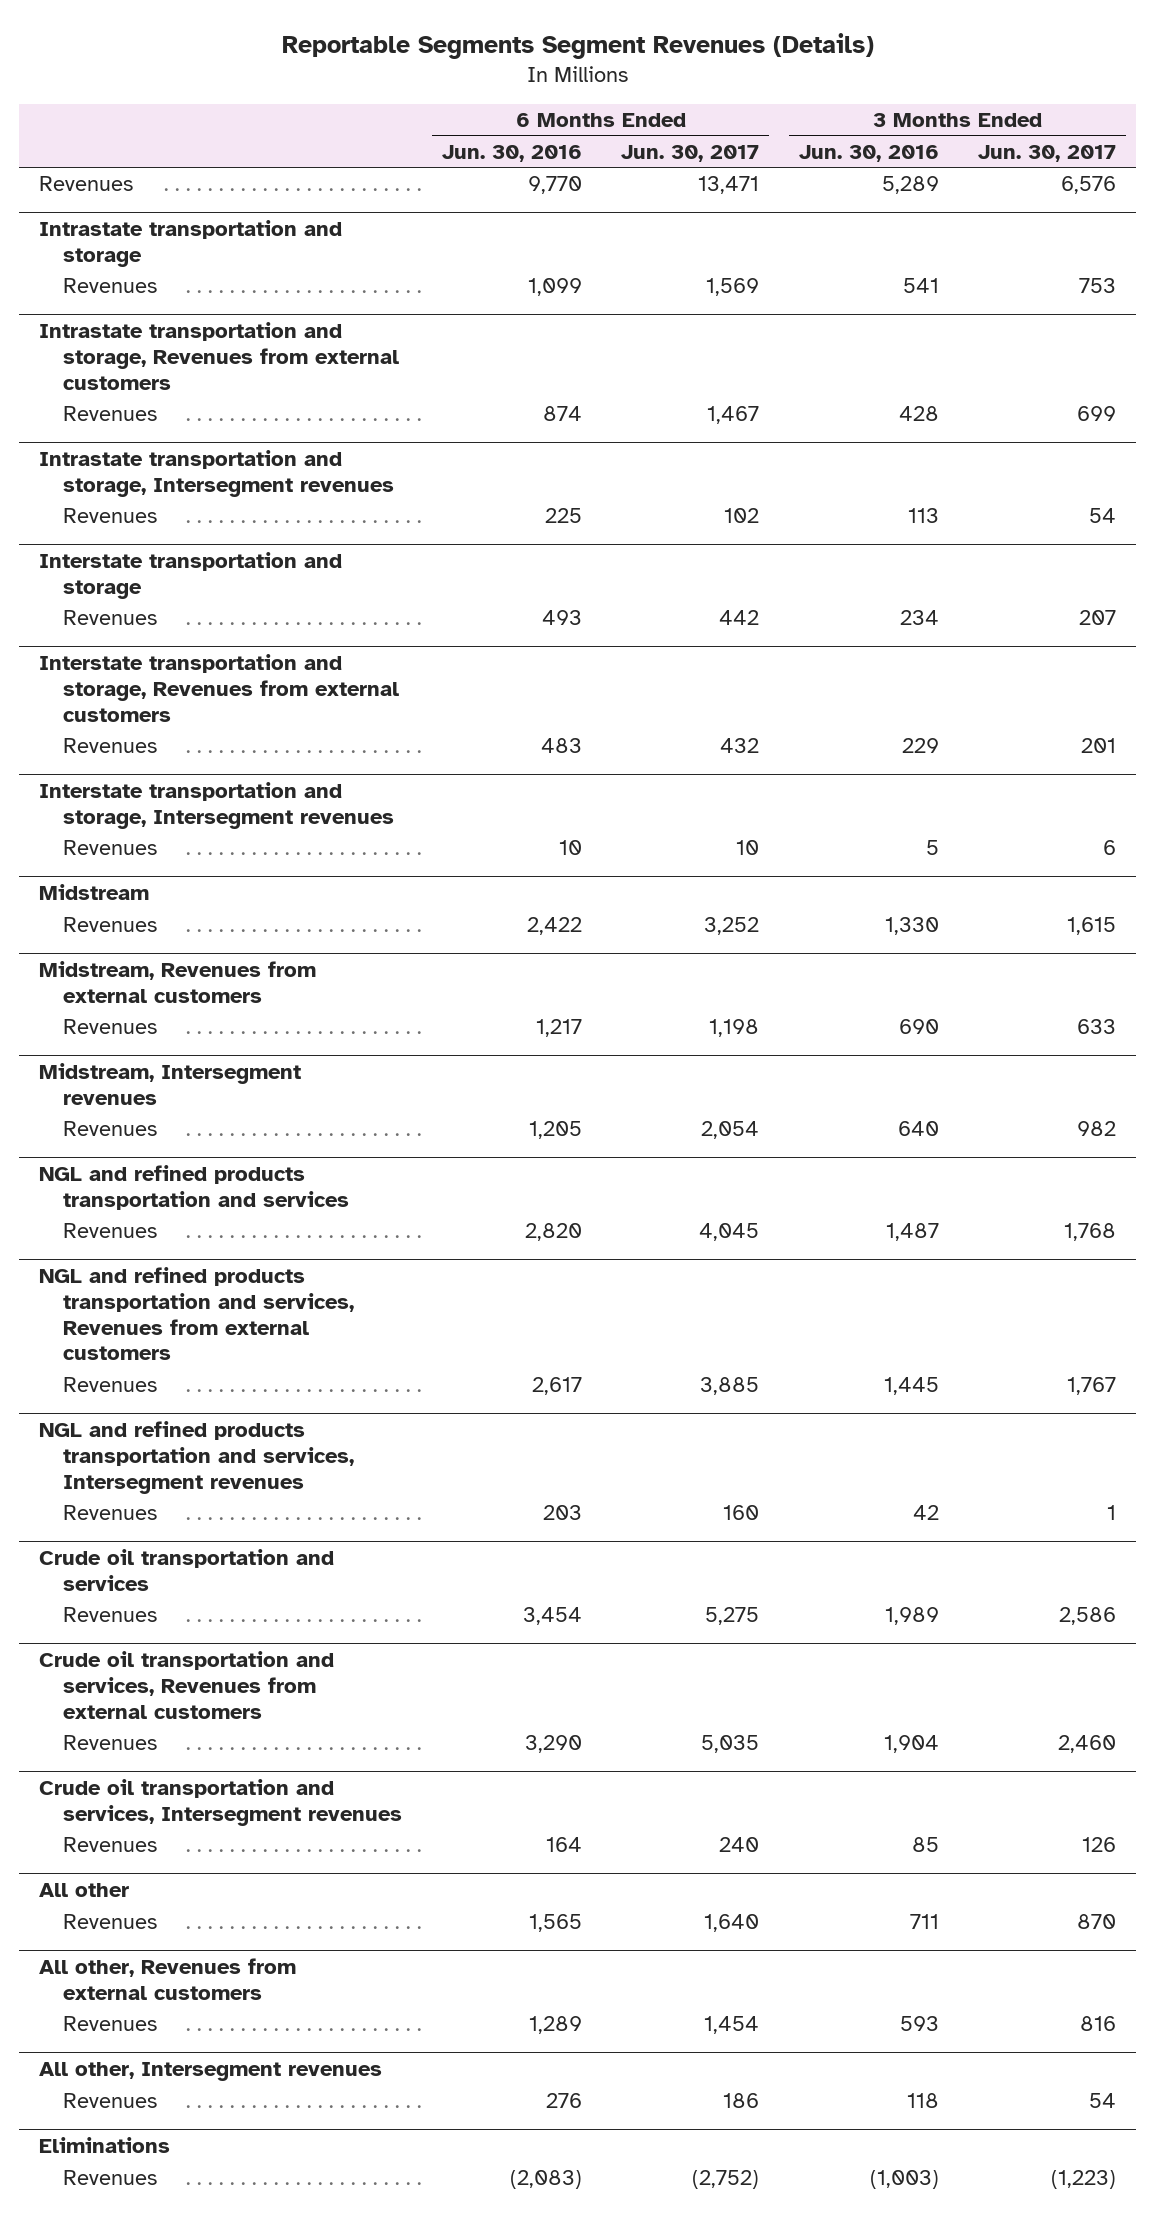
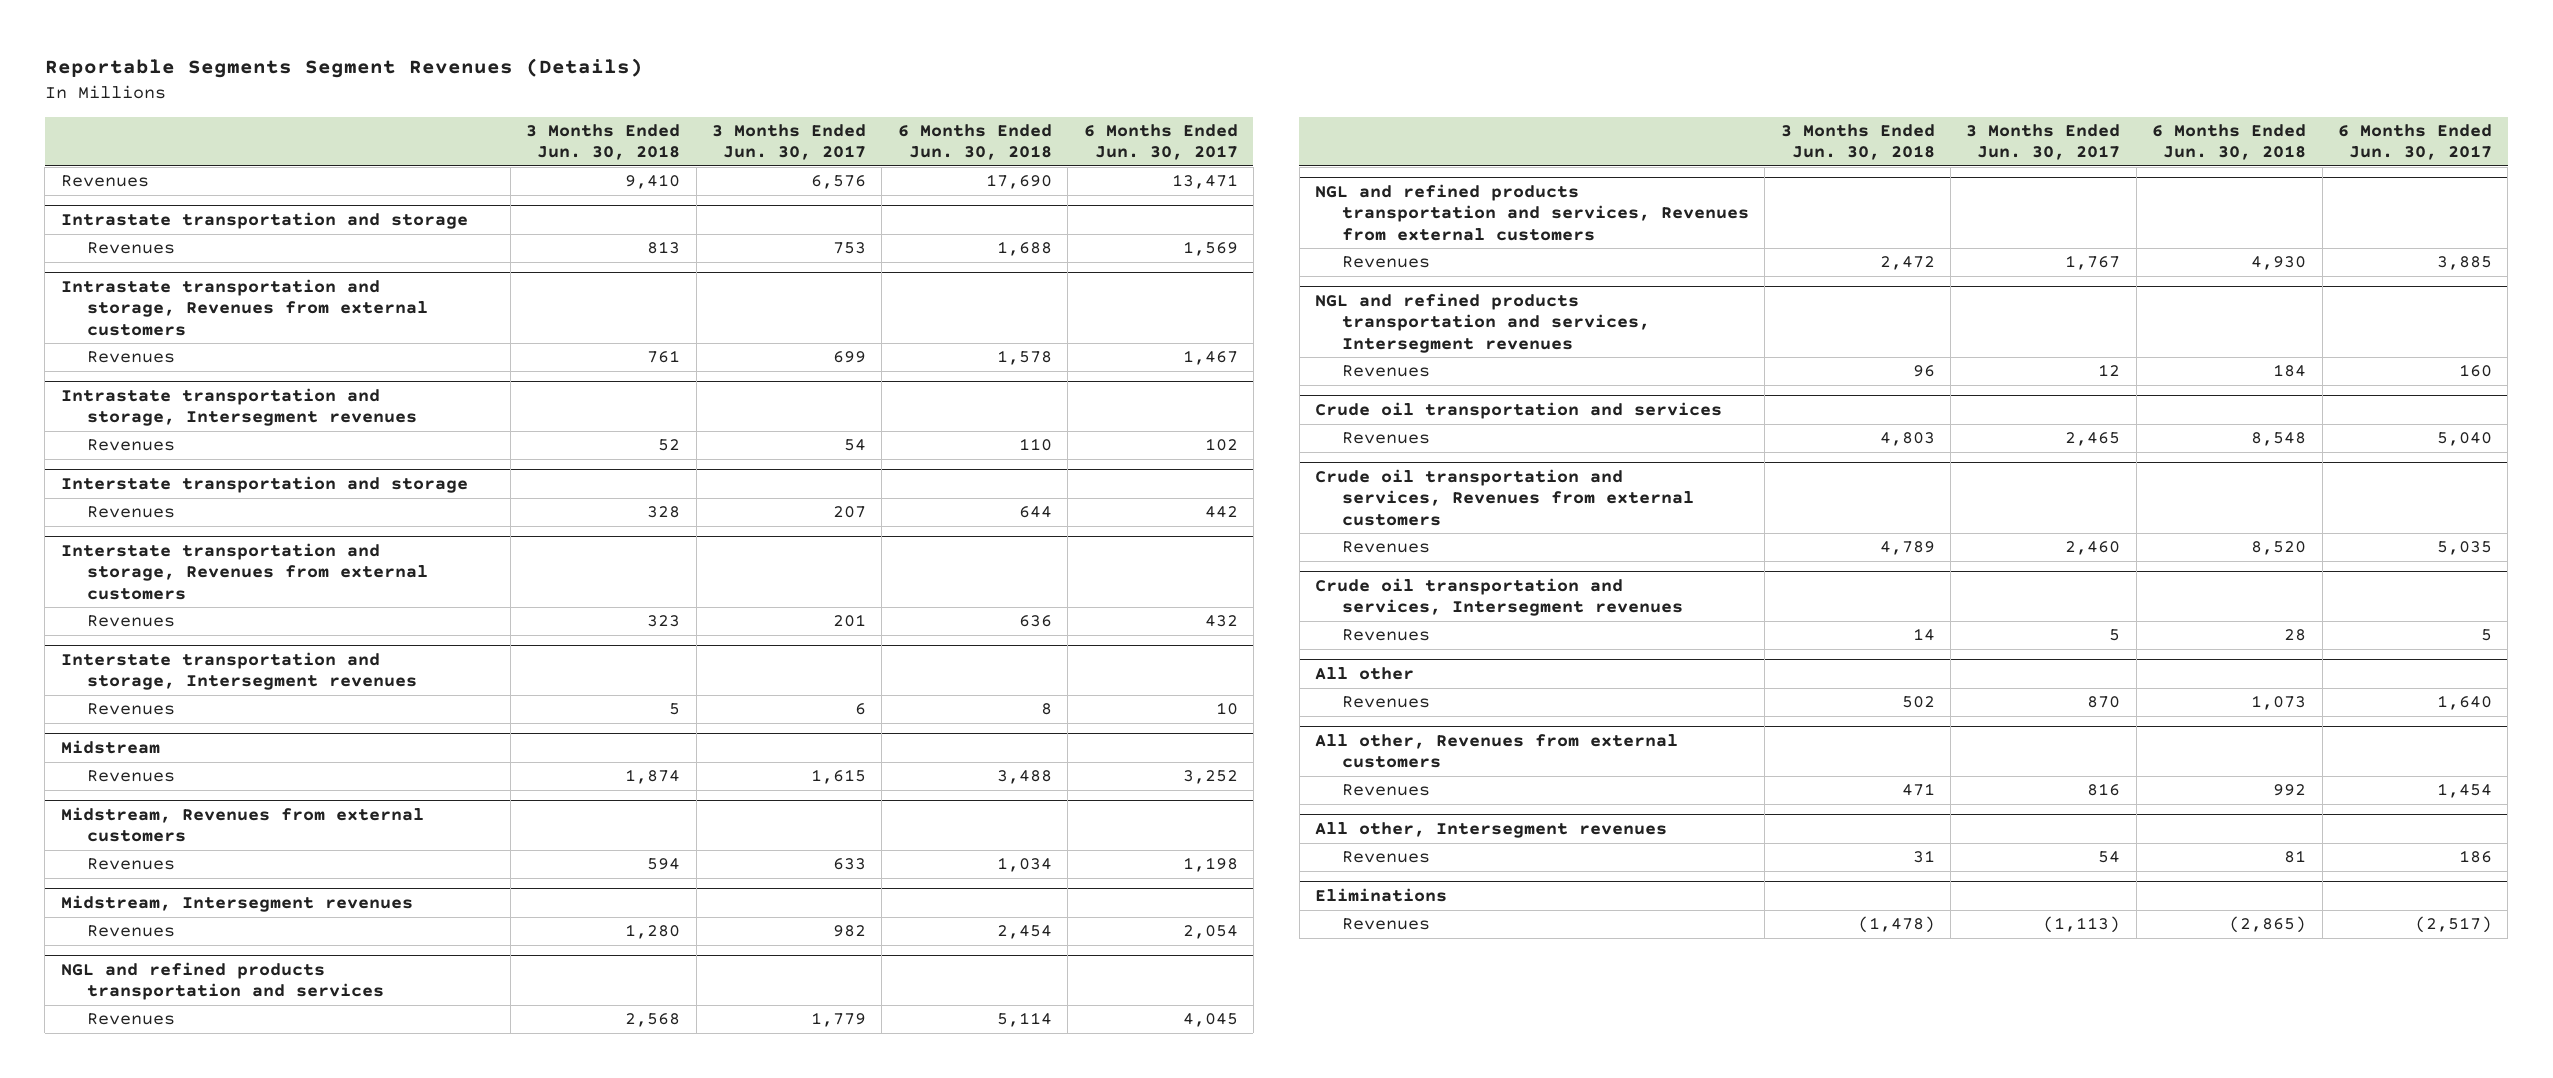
[441,144,582,162] Jun. 30, 2016 -> none
[798,144,939,162] Jun. 30, 2016 -> none
none -> [526,124,681,161] 3 Months Ended Jun. 30, 2018
none -> [897,124,1052,161] 6 Months Ended Jun. 30, 2018
[1064,1223,1117,1242] 1,768 -> [811,1012,867,1028] 1,779
[1107,1505,1117,1521] 1 -> [2098,364,2121,377] 12
[705,1607,760,1626] 5,275 -> [2437,432,2493,447] 5,040
[1059,1607,1117,1626] 2,586 -> [2065,432,2121,447] 2,465
[719,1837,760,1853] 240 -> [2481,629,2493,642] 5
[1082,1837,1117,1853] 126 -> [2109,629,2121,642] 5
[692,2170,760,2190] (2,752) -> [2415,916,2493,934] (2,517)
[1051,2170,1117,2190] (1,223) -> [2043,916,2121,934] (1,113)

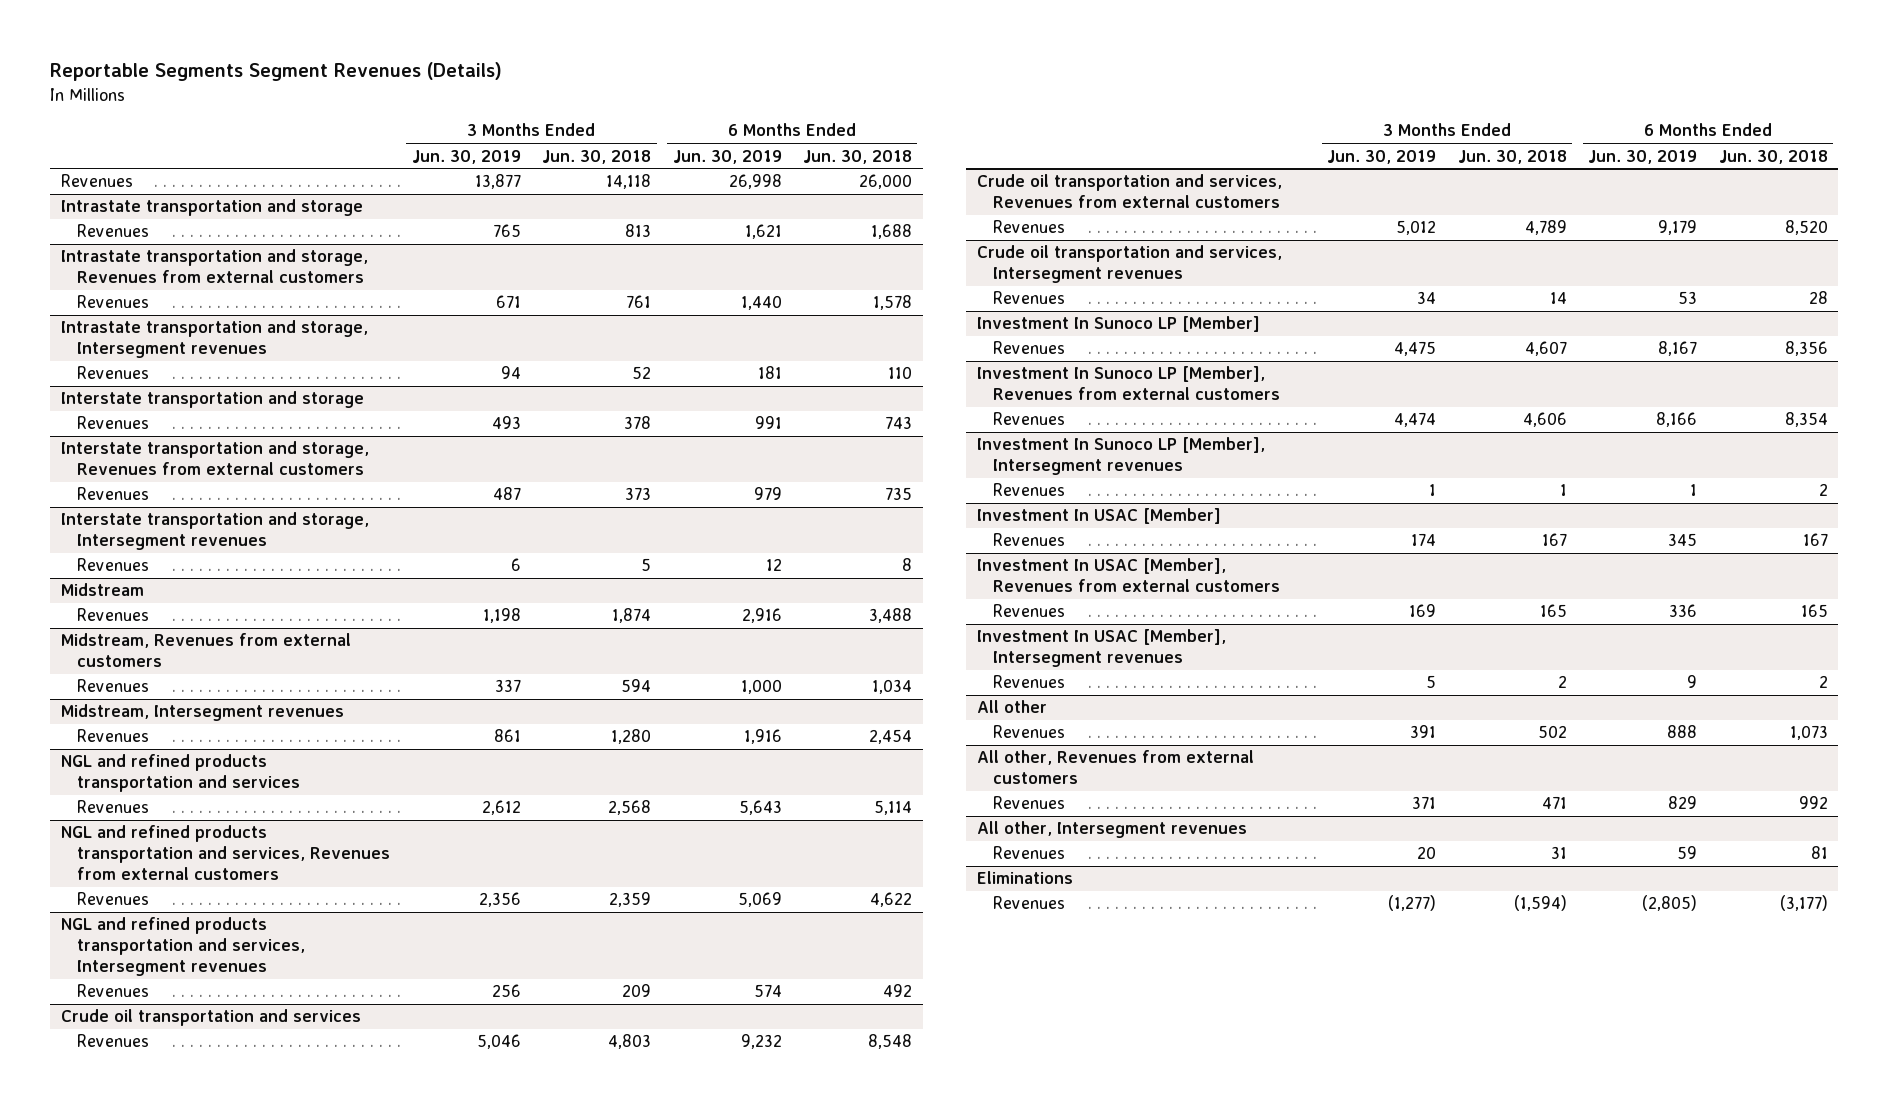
[712,124,867,161] 3 Months Ended Jun. 30, 2017 -> none
[1083,124,1238,161] 6 Months Ended Jun. 30, 2017 -> none
none -> [411,149,521,164] Jun. 30, 2019
none -> [672,149,782,164] Jun. 30, 2019
[625,174,681,190] 9,410 -> [606,174,652,190] 14,118
[985,174,1052,190] 17,690 -> [859,174,913,190] 26,000
[647,506,681,519] 328 -> [624,416,652,430] 378
[1018,506,1052,519] 644 -> [885,416,913,430] 743
[647,615,681,628] 323 -> [625,487,652,501] 373
[1018,615,1052,628] 636 -> [885,487,913,501] 735
[1879,256,1935,271] 2,472 -> [609,892,652,908] 2,359
[2251,256,2307,271] 4,930 -> [870,892,913,908] 4,622
[1912,365,1935,378] 96 -> [622,984,652,998] 209
[2273,364,2307,378] 184 -> [883,984,913,998] 492
none -> [976,316,1260,333] Investment In Sunoco LP [Member]
none -> [992,341,1065,355] Revenues
none -> [976,366,1280,401] Investment In Sunoco LP [Member], Revenues from external customers
none -> [992,412,1065,426] Revenues
none -> [976,437,1265,476] Investment In Sunoco LP [Member], Intersegment revenues
none -> [992,483,1065,497] Revenues
none -> [976,508,1221,525] Investment In USAC [Member]
none -> [992,533,1065,547] Revenues
none -> [976,558,1280,593] Investment In USAC [Member], Revenues from external customers
none -> [992,604,1065,618] Revenues
none -> [976,629,1226,668] Investment In USAC [Member], Intersegment revenues
none -> [992,675,1065,689] Revenues
[1857,916,1935,934] (1,478) -> [1513,895,1567,912] (1,594)
[2229,916,2307,934] (2,865) -> [1779,895,1828,912] (3,177)

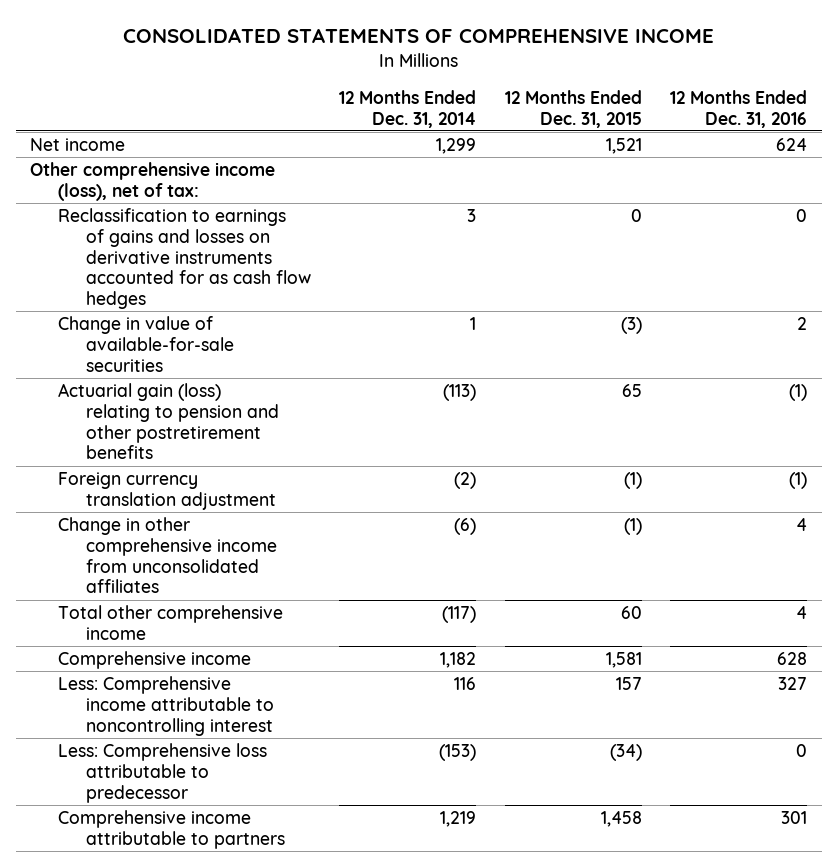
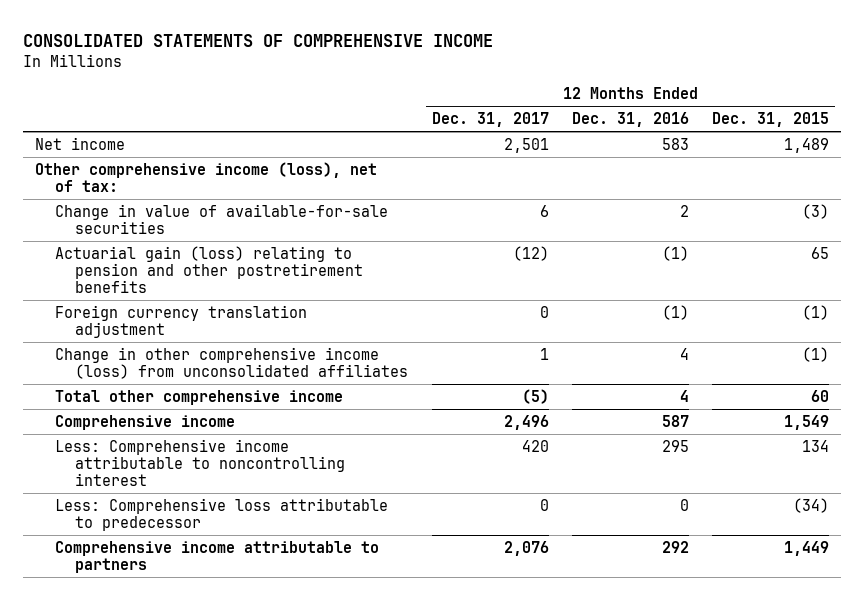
[339,89,477,128] 12 Months Ended Dec. 31, 2014 -> none
none -> [431,112,549,128] Dec. 31, 2017
[605,137,642,154] 1,521 -> [784,137,830,153] 1,489
[776,137,808,151] 624 -> [662,137,690,150] 583
[57,207,311,310] Reclassification to earnings of gains and losses on derivative instruments accounted for as cash flow hedges -> none
[57,516,277,594] Change in other comprehensive income from unconsolidated affiliates -> [55,346,409,379] Change in other comprehensive income (loss) from unconsolidated affiliates
[605,651,642,668] 1,581 -> [784,414,830,430] 1,549
[777,651,808,665] 628 -> [662,414,690,427] 587
[615,676,642,690] 157 -> [802,439,830,452] 134
[778,676,808,690] 327 -> [662,439,690,452] 295
[600,810,642,827] 1,458 -> [784,540,830,556] 1,449
[781,810,808,824] 301 -> [662,540,690,553] 292

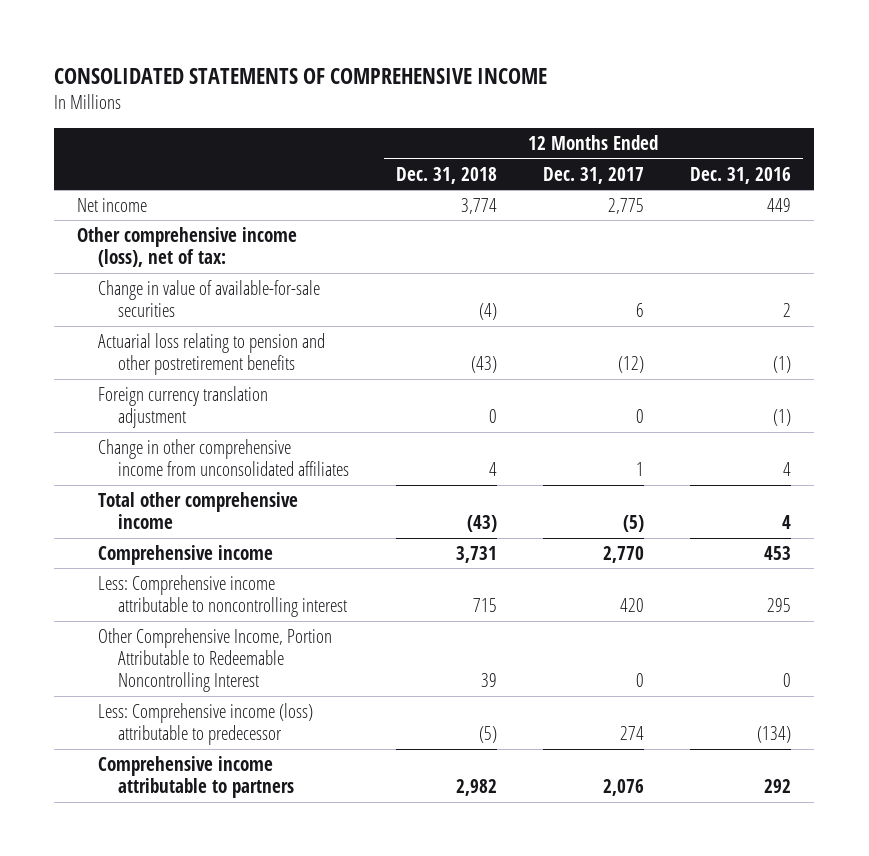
[712,112,830,128] Dec. 31, 2015 -> none
none -> [395,166,497,184] Dec. 31, 2018
[503,137,549,153] 2,501 -> [607,197,644,214] 2,775
[662,137,690,150] 583 -> [767,197,792,212] 449
[55,245,364,294] Actuarial gain (loss) relating to pension and other postretirement benefits -> [97,332,325,376] Actuarial loss relating to pension and other postretirement benefits
[55,346,409,379] Change in other comprehensive income (loss) from unconsolidated affiliates -> [97,438,350,477] Change in other comprehensive income from unconsolidated affiliates
[503,414,549,430] 2,496 -> [602,545,644,563] 2,770
[662,414,690,427] 587 -> [764,545,792,560] 453
none -> [97,627,332,693] Other Comprehensive Income, Portion Attributable to Redeemable Noncontrolling Interest
[55,497,389,531] Less: Comprehensive loss attributable to predecessor -> [97,702,313,746] Less: Comprehensive income (loss) attributable to predecessor
[539,498,549,511] 0 -> [619,726,644,741] 274
[680,498,690,511] 0 -> [757,726,792,744] (134)

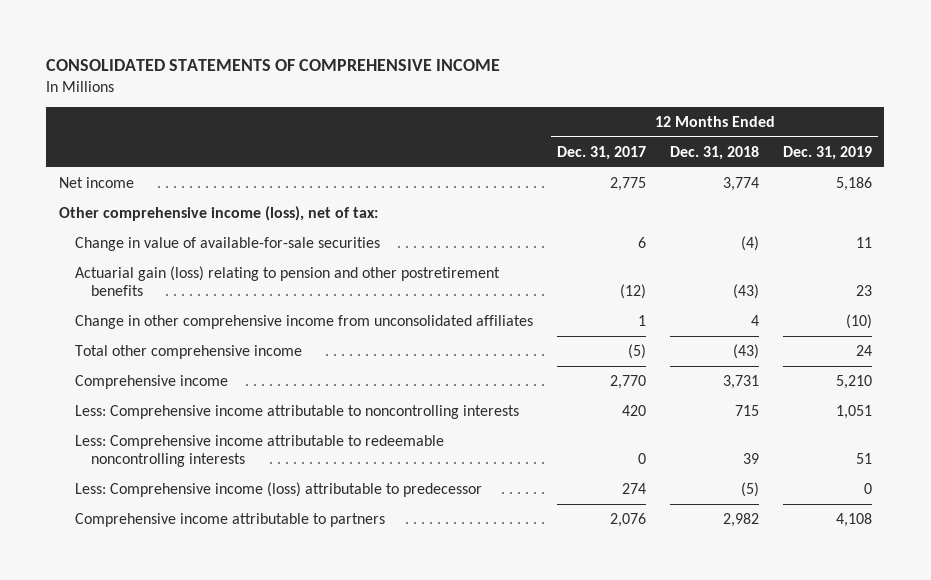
[690,166,792,184] Dec. 31, 2016 -> none
none -> [783,145,873,160] Dec. 31, 2019
[97,385,268,429] Foreign currency translation adjustment -> none
[97,332,325,376] Actuarial loss relating to pension and other postretirement benefits -> [74,265,500,296] Actuarial gain (loss) relating to pension and other postretirement benefits
[97,574,348,618] Less: Comprehensive income attributable to noncontrolling interest -> [74,404,519,419] Less: Comprehensive income attributable to noncontrolling interests
[97,627,332,693] Other Comprehensive Income, Portion Attributable to Redeemable Noncontrolling Interest -> [74,434,444,467] Less: Comprehensive income attributable to redeemable noncontrolling interests

